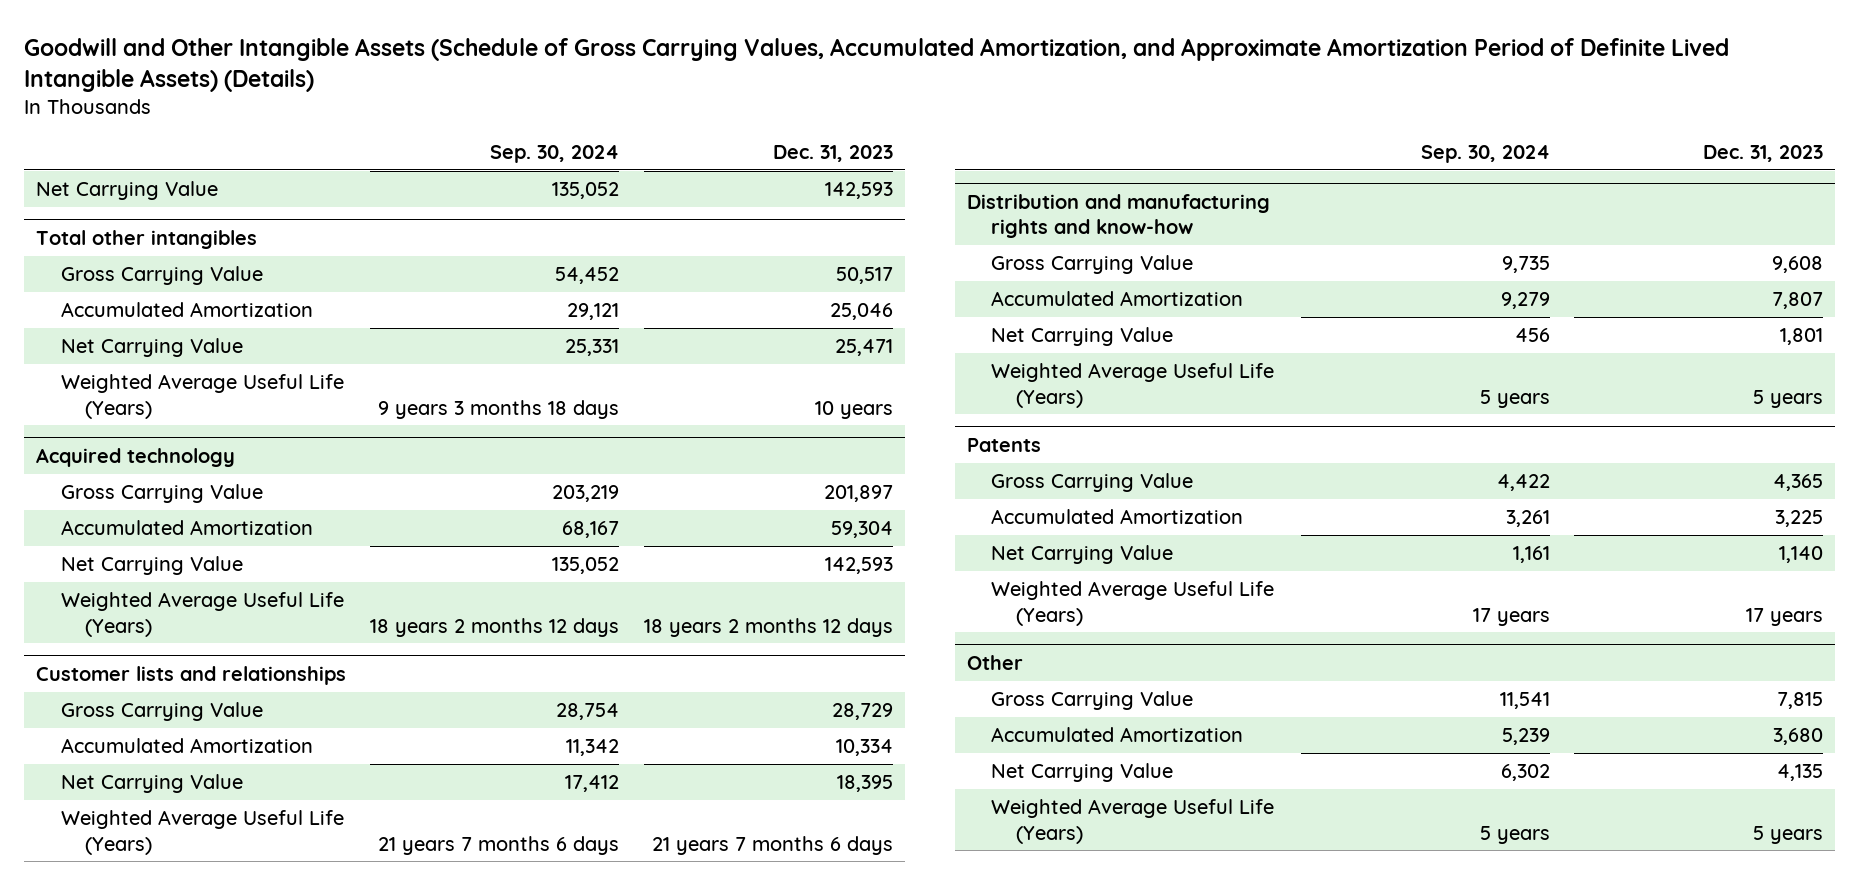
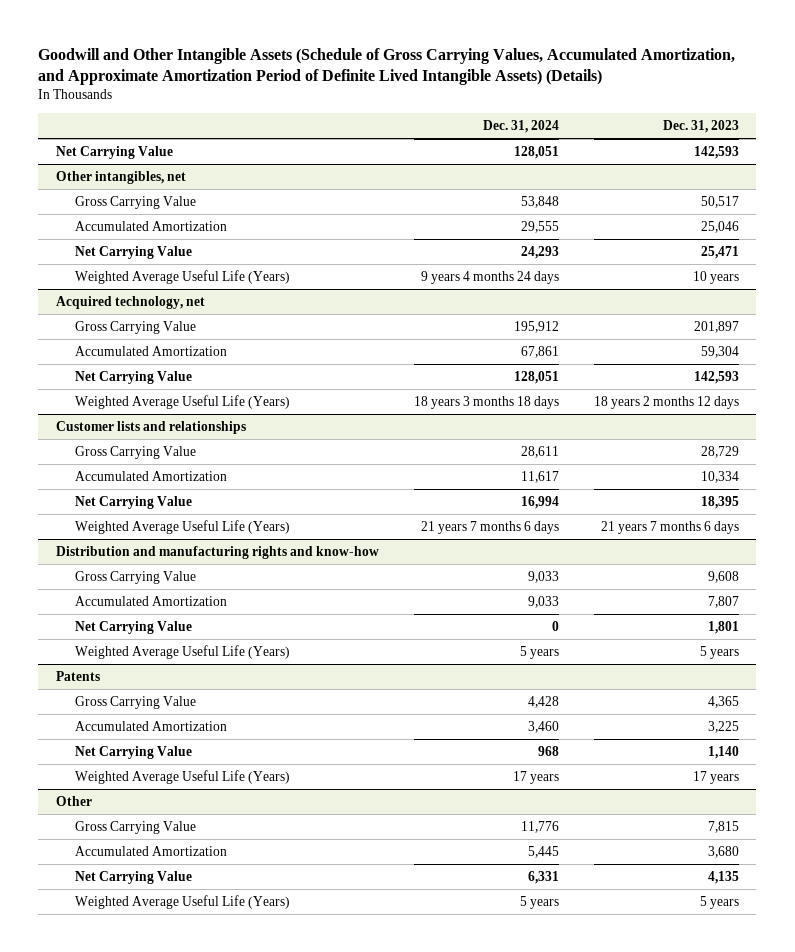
[490,144,620,163] Sep. 30, 2024 -> none
none -> [482,120,559,134] Dec. 31, 2024
[36,229,258,249] Total other intangibles -> [55,171,186,185] Other intangibles, net
[36,447,236,467] Acquired technology -> [55,296,205,310] Acquired technology, net

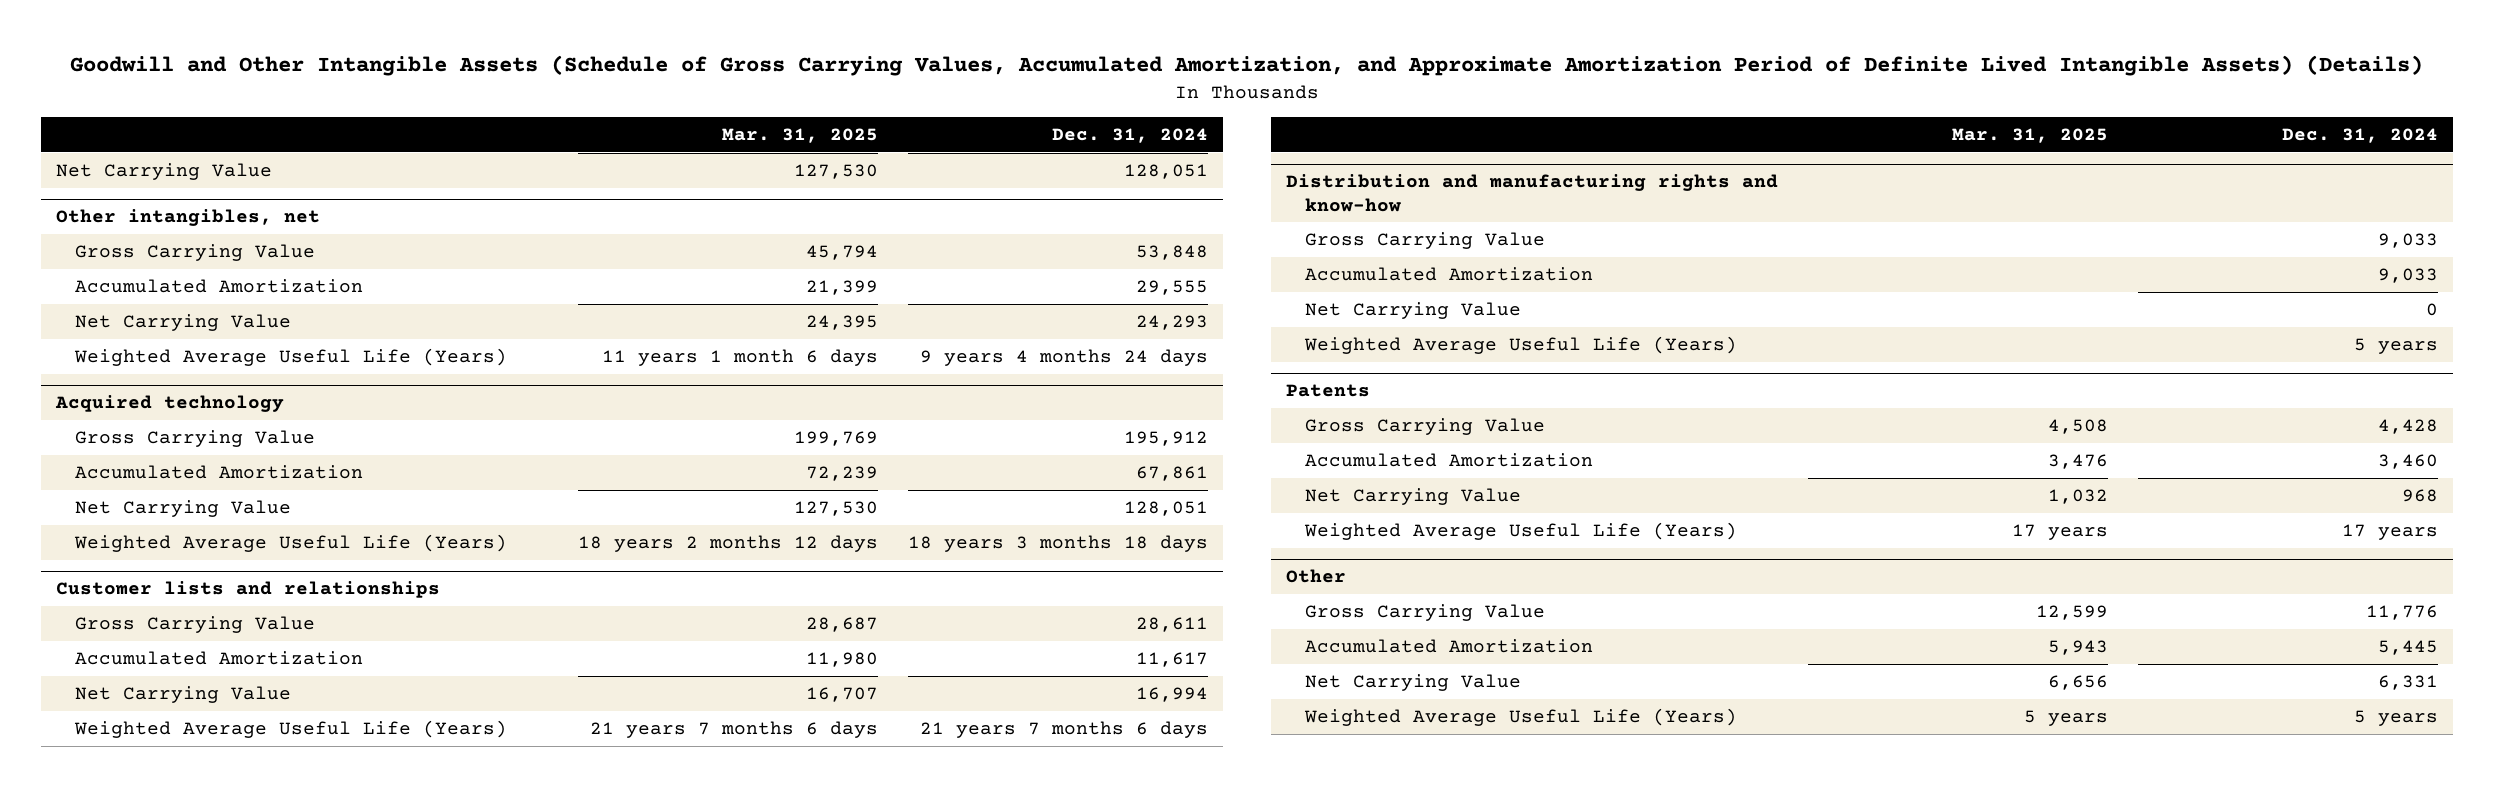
[662,120,739,134] Dec. 31, 2023 -> none
none -> [721,127,878,143] Mar. 31, 2025
[55,296,205,310] Acquired technology, net -> [54,395,284,413] Acquired technology

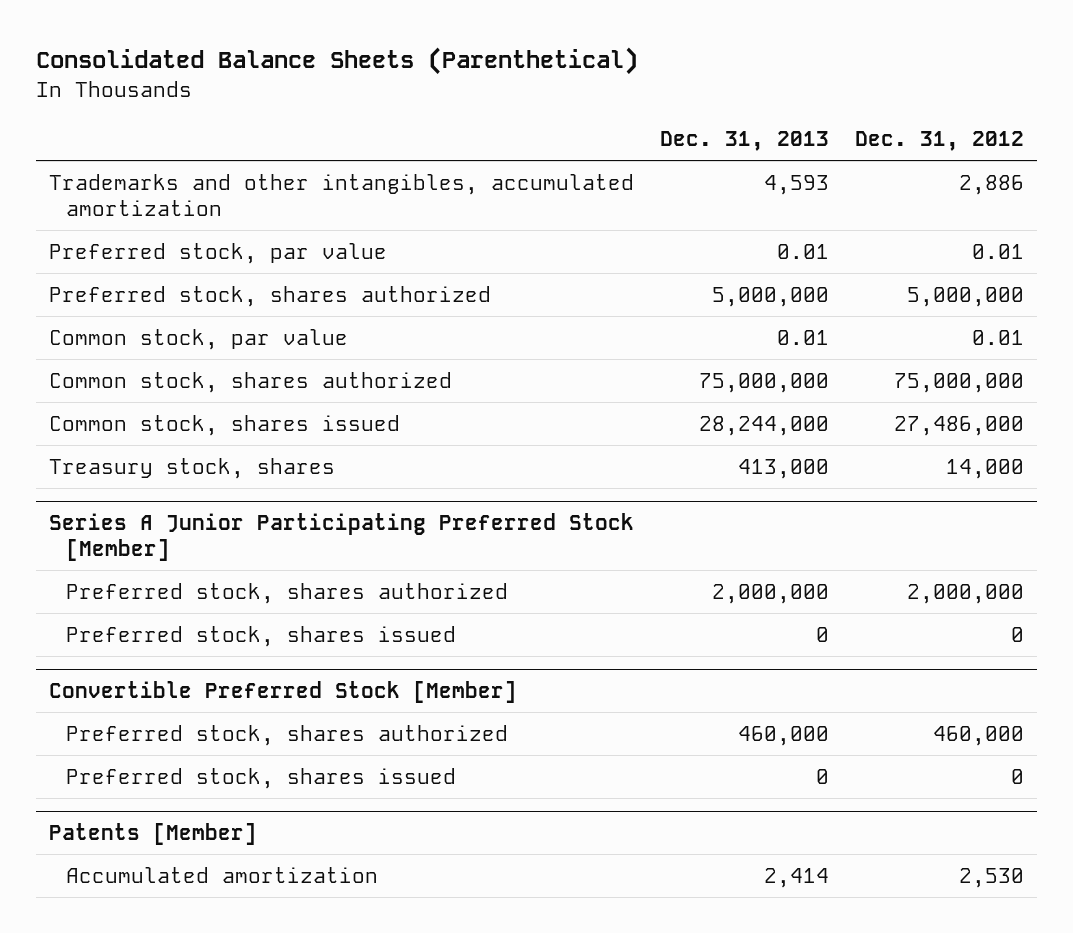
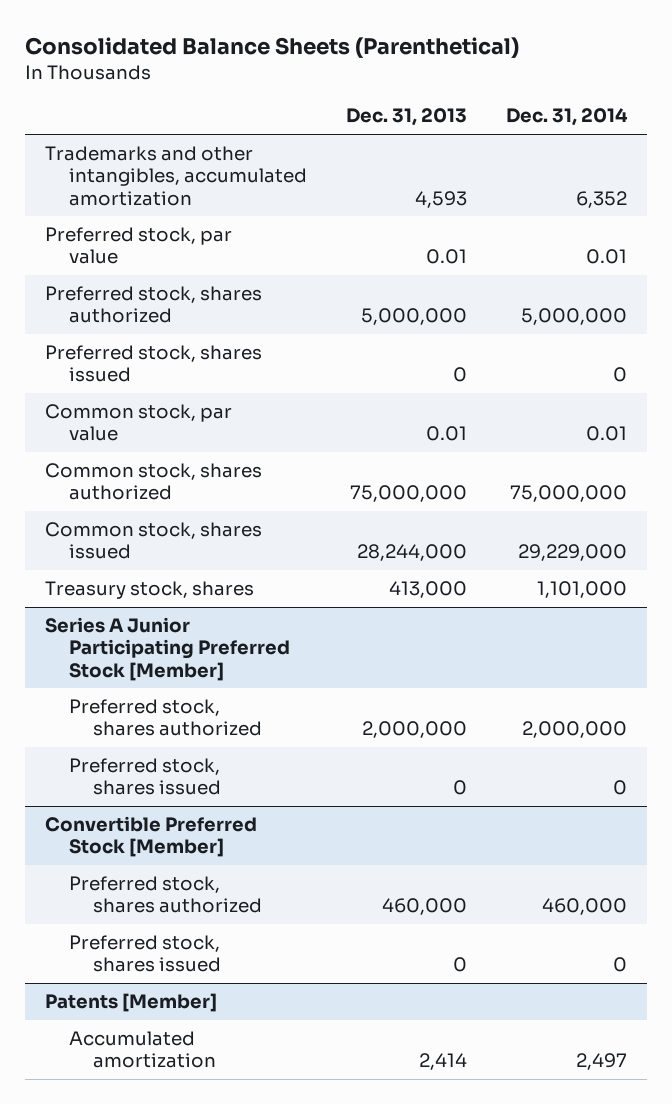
[855,131,1025,152] Dec. 31, 2012 -> none
none -> [506,108,629,127] Dec. 31, 2014
none -> [44,345,262,383] Preferred stock, shares issued

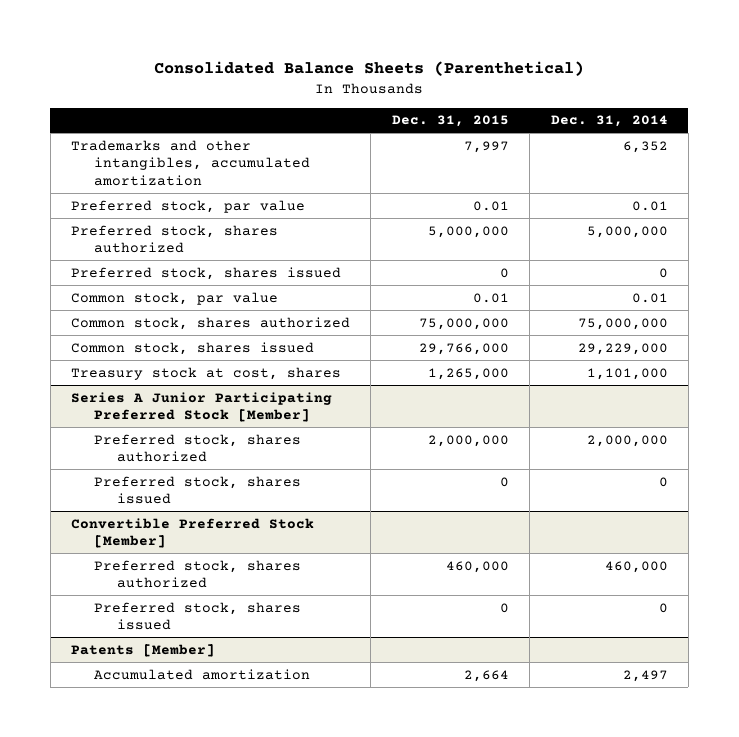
[346,108,468,127] Dec. 31, 2013 -> none
none -> [391,115,509,128] Dec. 31, 2015
[44,581,254,600] Treasury stock, shares -> [71,366,342,380] Treasury stock at cost, shares

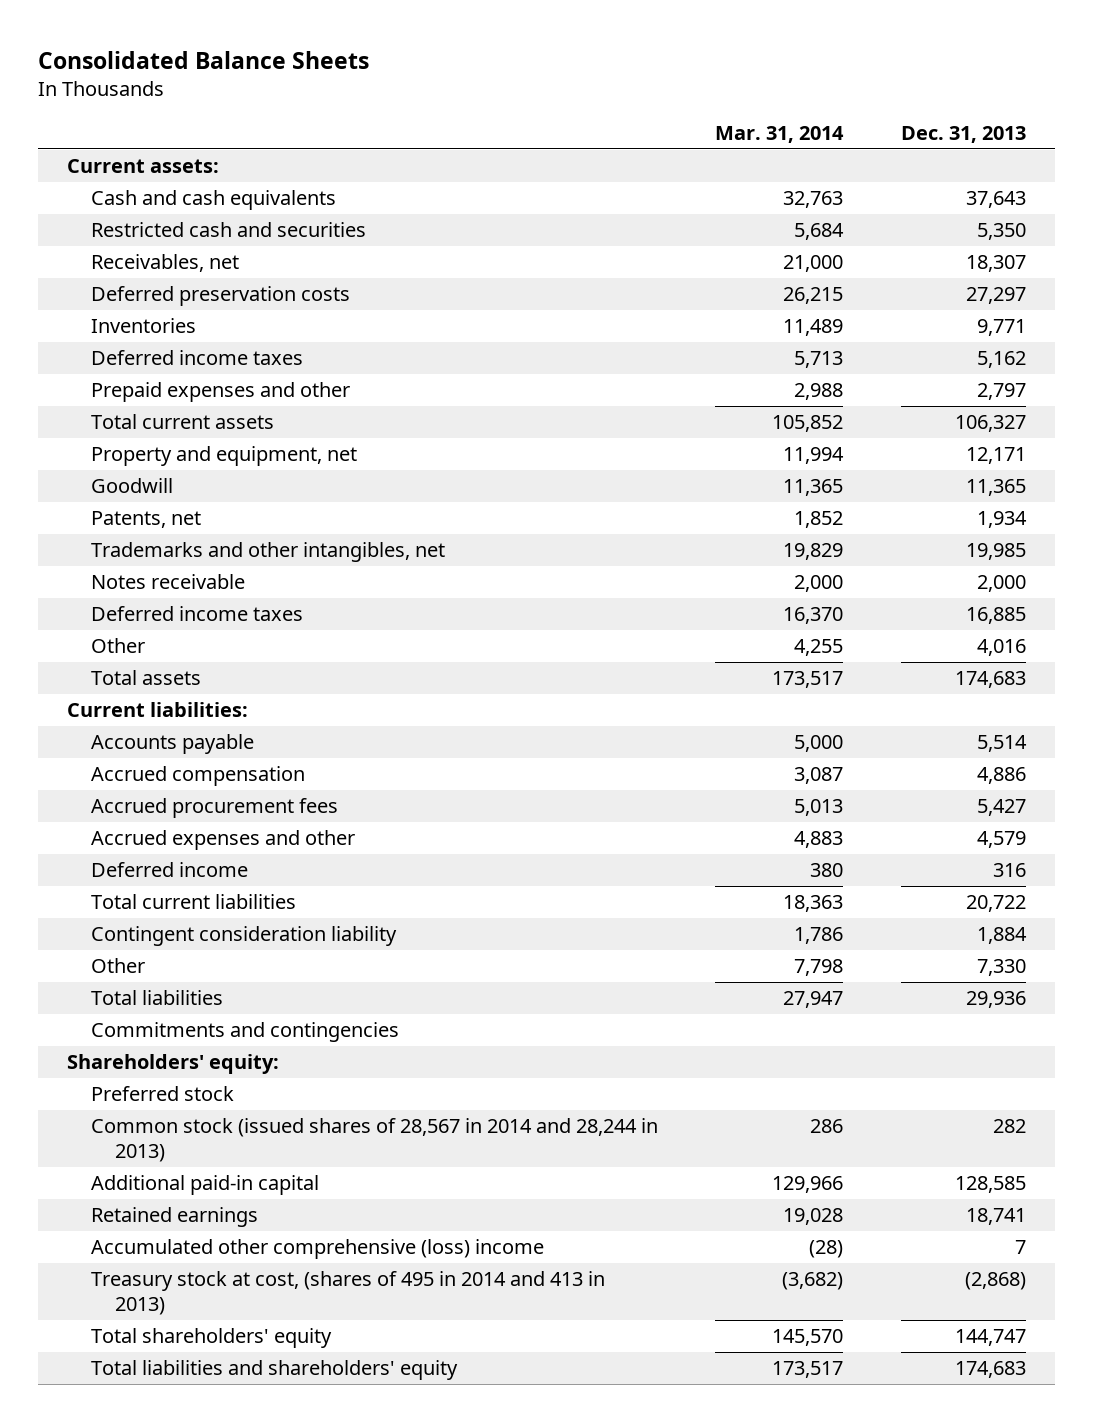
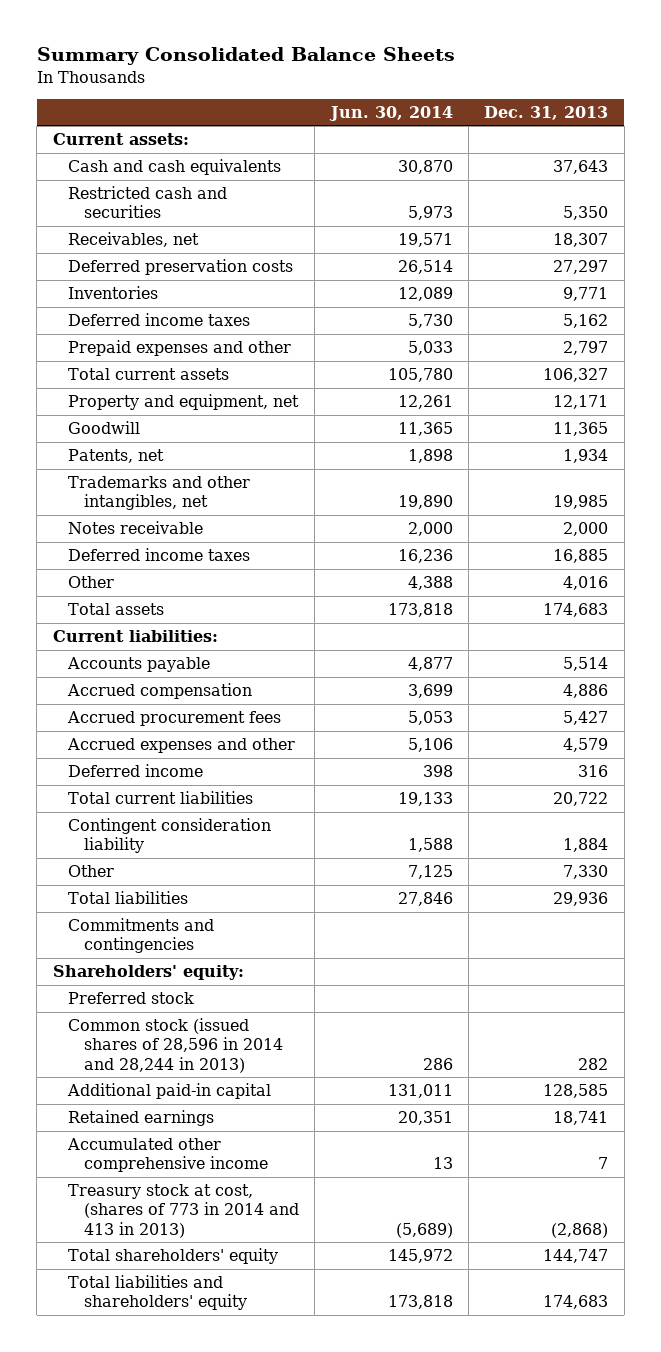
[38,51,370,70] Consolidated Balance Sheets -> [36,47,455,66] Summary Consolidated Balance Sheets
[715,125,845,143] Mar. 31, 2014 -> none
none -> [328,106,453,122] Jun. 30, 2014
[90,1118,658,1162] Common stock (issued shares of 28,567 in 2014 and 28,244 in 2013) -> [68,1018,284,1073] Common stock (issued shares of 28,596 in 2014 and 28,244 in 2013)
[90,1239,544,1260] Accumulated other comprehensive (loss) income -> [67,1138,269,1173] Accumulated other comprehensive income
[90,1271,605,1315] Treasury stock at cost, (shares of 495 in 2014 and 413 in 2013) -> [68,1184,300,1238] Treasury stock at cost, (shares of 773 in 2014 and 413 in 2013)

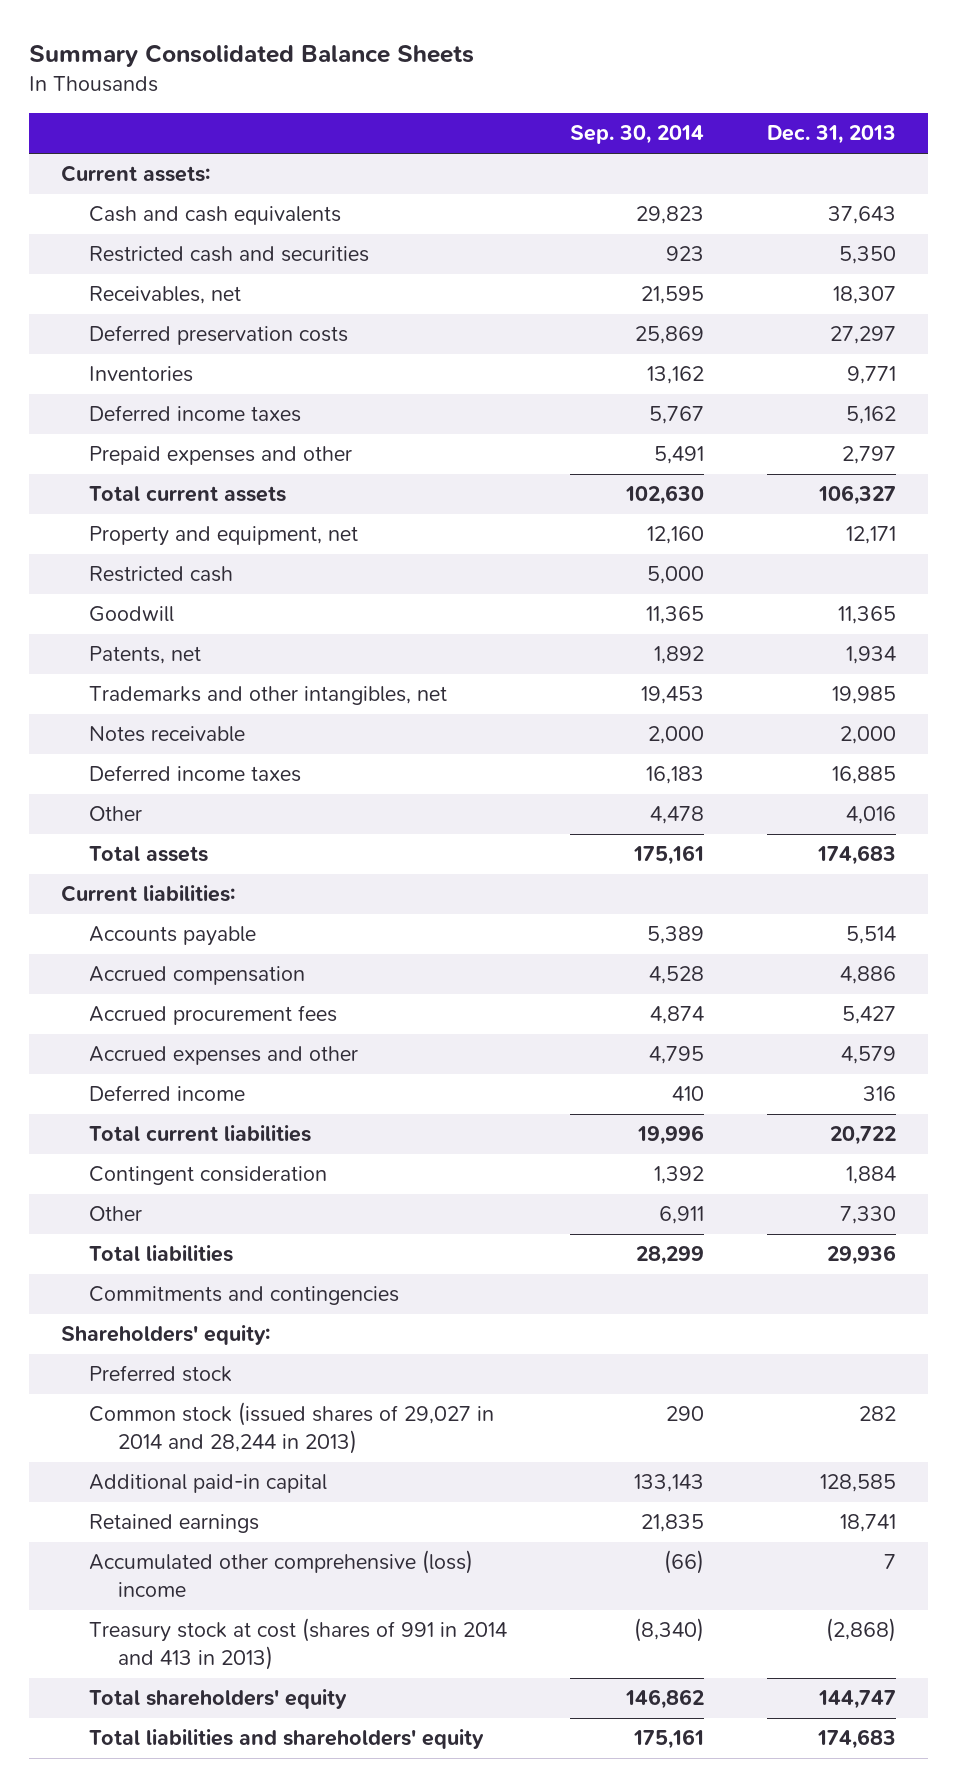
[328,106,453,122] Jun. 30, 2014 -> none
none -> [570,125,705,145] Sep. 30, 2014
none -> [89,566,234,583] Restricted cash
[68,818,272,854] Contingent consideration liability -> [89,1166,328,1186] Contingent consideration
[68,1018,284,1073] Common stock (issued shares of 28,596 in 2014 and 28,244 in 2013) -> [89,1402,495,1454] Common stock (issued shares of 29,027 in 2014 and 28,244 in 2013)
[67,1138,269,1173] Accumulated other comprehensive income -> [89,1550,474,1597] Accumulated other comprehensive (loss) income
[68,1184,300,1238] Treasury stock at cost, (shares of 773 in 2014 and 413 in 2013) -> [89,1618,508,1670] Treasury stock at cost (shares of 991 in 2014 and 413 in 2013)

